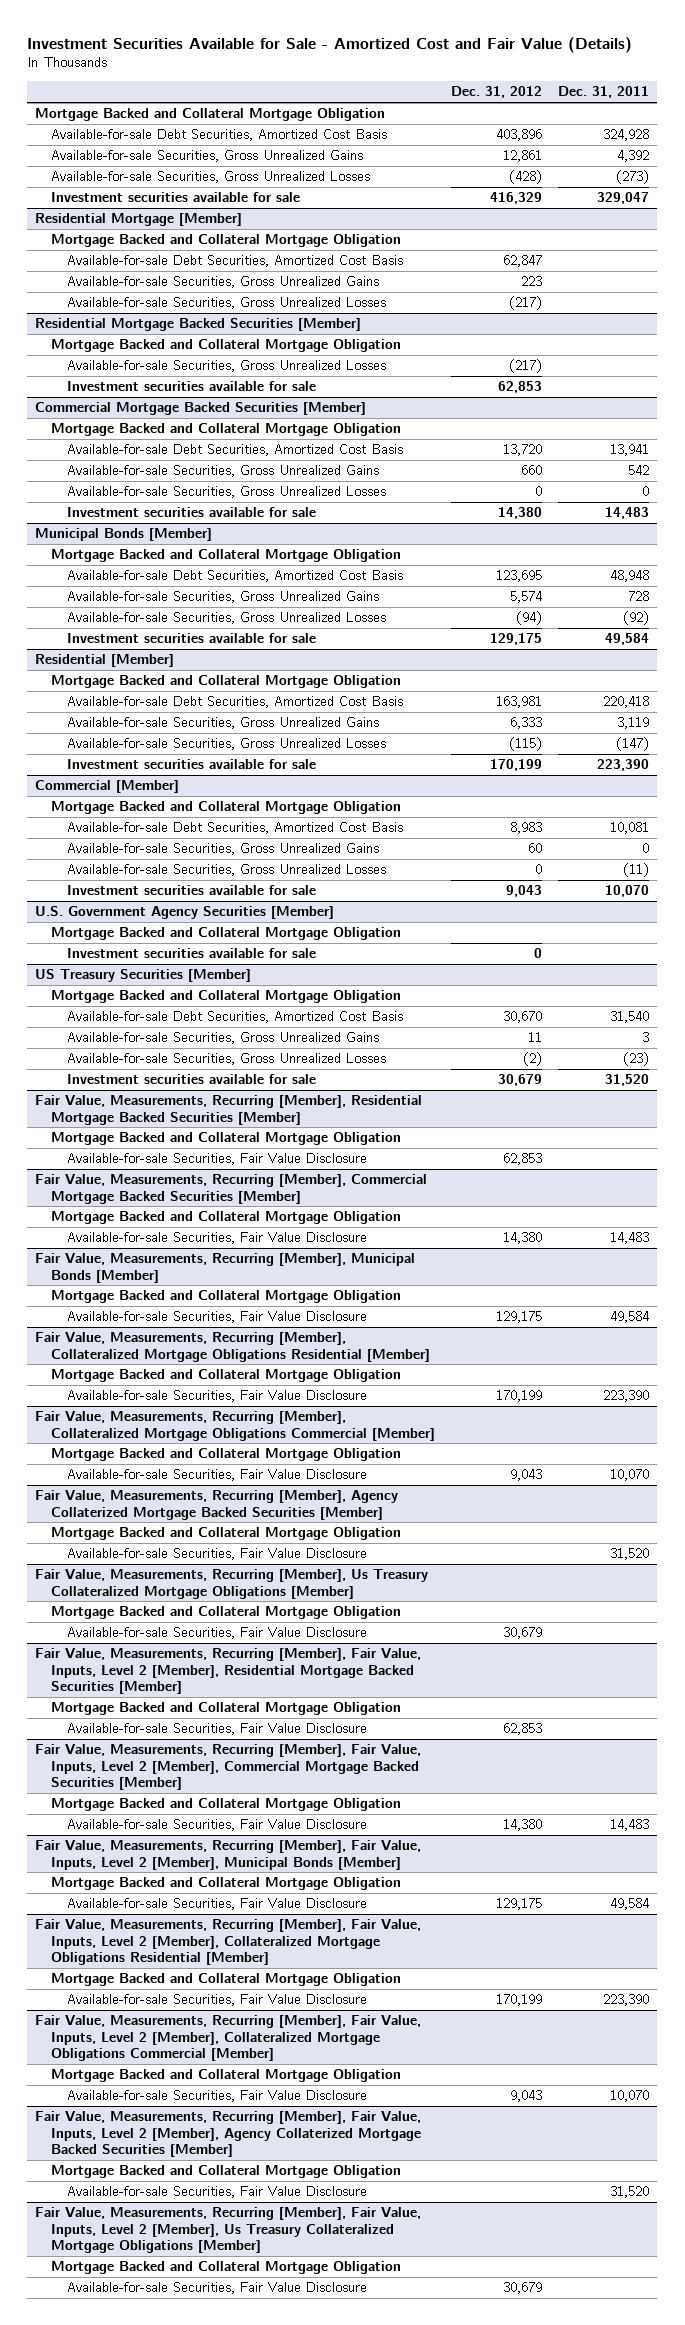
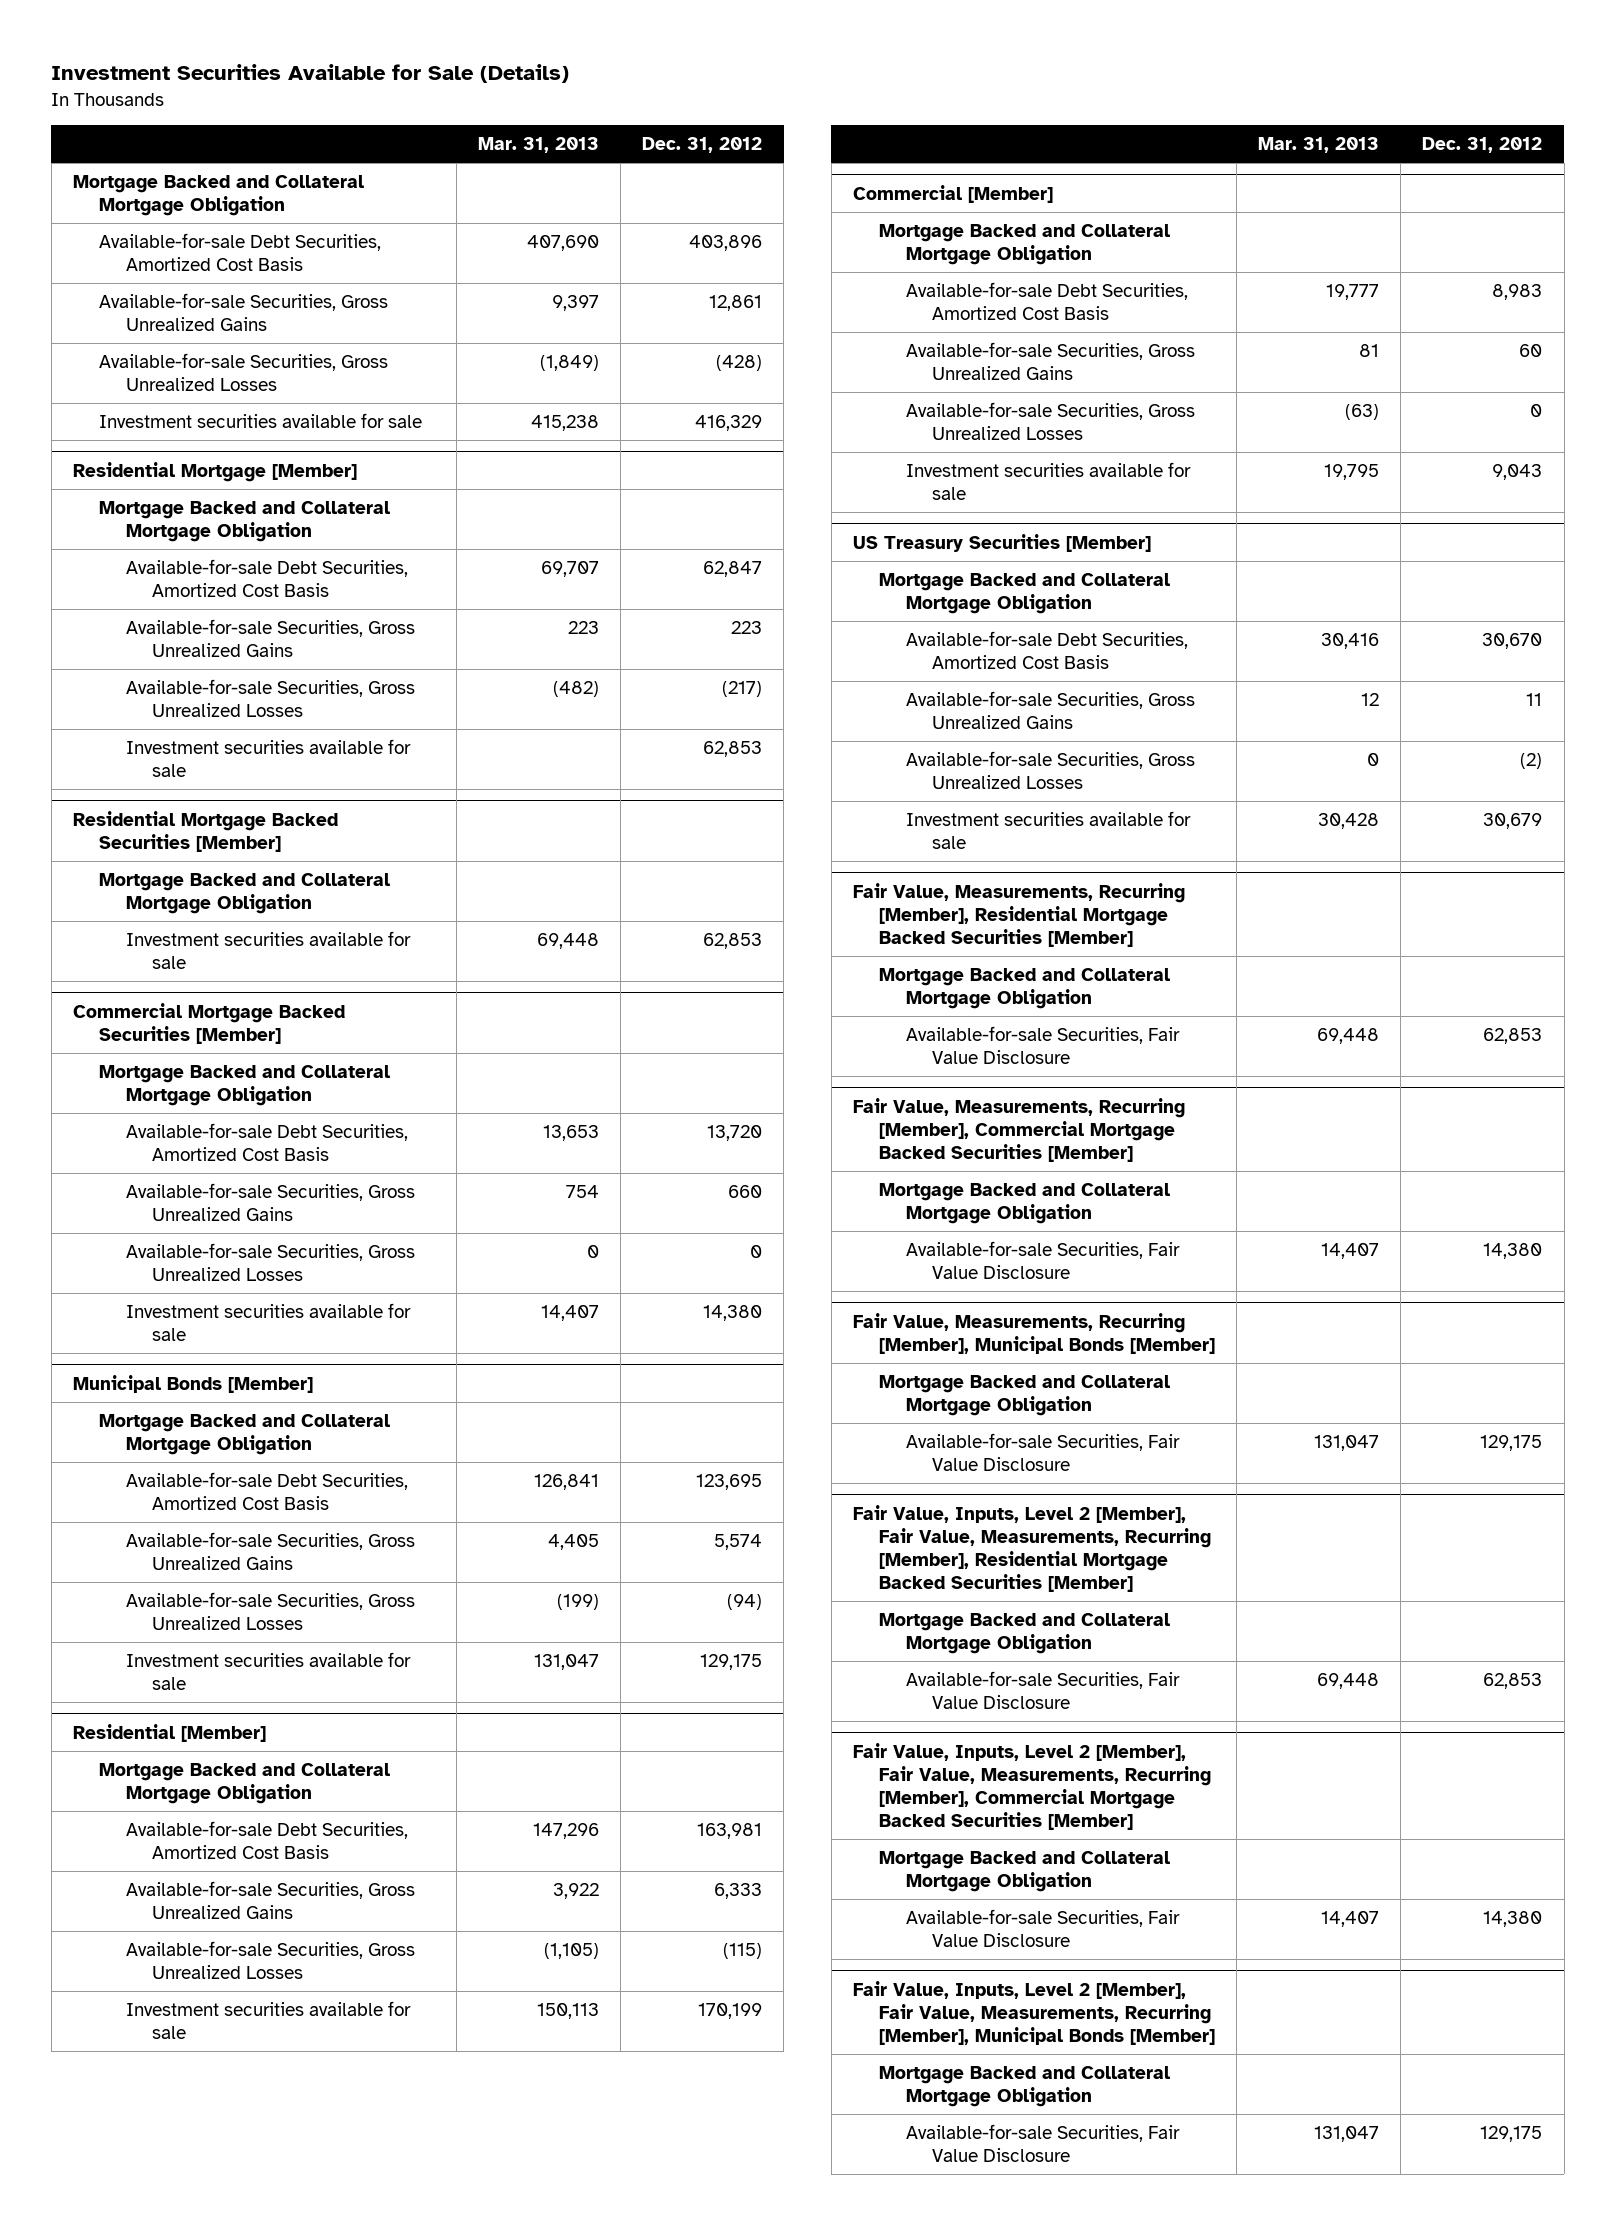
[27,36,633,53] Investment Securities Available for Sale - Amortized Cost and Fair Value (Details) -> [51,64,570,84] Investment Securities Available for Sale (Details)
[558,86,650,99] Dec. 31, 2011 -> none
none -> [478,136,600,153] Mar. 31, 2013
none -> [125,739,411,778] Investment securities available for sale
[66,360,386,373] Available-for-sale Securities, Gross Unrealized Losses -> none
[35,906,335,920] U.S. Government Agency Securities [Member] -> none
[51,927,402,941] Mortgage Backed and Collateral Mortgage Obligation -> none
[66,948,316,959] Investment securities available for sale -> none
[35,1332,431,1362] Fair Value, Measurements, Recurring [Member], Collateralized Mortgage Obligations Residential [Member] -> none
[51,1369,402,1383] Mortgage Backed and Collateral Mortgage Obligation -> none
[66,1390,367,1403] Available-for-sale Securities, Fair Value Disclosure -> none
[35,1411,436,1441] Fair Value, Measurements, Recurring [Member], Collateralized Mortgage Obligations Commercial [Member] -> none
[51,1448,402,1462] Mortgage Backed and Collateral Mortgage Obligation -> none
[66,1469,367,1482] Available-for-sale Securities, Fair Value Disclosure -> none
[35,1490,399,1520] Fair Value, Measurements, Recurring [Member], Agency Collaterized Mortgage Backed Securities [Member] -> none
[51,1527,402,1541] Mortgage Backed and Collateral Mortgage Obligation -> none
[66,1548,367,1561] Available-for-sale Securities, Fair Value Disclosure -> none
[35,1569,429,1599] Fair Value, Measurements, Recurring [Member], Us Treasury Collateralized Mortgage Obligations [Member] -> none
[51,1606,402,1620] Mortgage Backed and Collateral Mortgage Obligation -> none
[66,1627,367,1640] Available-for-sale Securities, Fair Value Disclosure -> none
[35,1648,422,1695] Fair Value, Measurements, Recurring [Member], Fair Value, Inputs, Level 2 [Member], Residential Mortgage Backed Securities [Member] -> [852,1504,1212,1592] Fair Value, Inputs, Level 2 [Member], Fair Value, Measurements, Recurring [Member], Residential Mortgage Backed Securities [Member]
[35,1744,422,1791] Fair Value, Measurements, Recurring [Member], Fair Value, Inputs, Level 2 [Member], Commercial Mortgage Backed Securities [Member] -> [852,1742,1212,1830] Fair Value, Inputs, Level 2 [Member], Fair Value, Measurements, Recurring [Member], Commercial Mortgage Backed Securities [Member]
[35,1840,422,1870] Fair Value, Measurements, Recurring [Member], Fair Value, Inputs, Level 2 [Member], Municipal Bonds [Member] -> [852,1980,1216,2045] Fair Value, Inputs, Level 2 [Member], Fair Value, Measurements, Recurring [Member], Municipal Bonds [Member]
[35,1919,422,1966] Fair Value, Measurements, Recurring [Member], Fair Value, Inputs, Level 2 [Member], Collateralized Mortgage Obligations Residential [Member] -> none
[51,1973,402,1987] Mortgage Backed and Collateral Mortgage Obligation -> none
[66,1994,367,2007] Available-for-sale Securities, Fair Value Disclosure -> none
[35,2015,422,2062] Fair Value, Measurements, Recurring [Member], Fair Value, Inputs, Level 2 [Member], Collateralized Mortgage Obligations Commercial [Member] -> none
[51,2069,402,2083] Mortgage Backed and Collateral Mortgage Obligation -> none
[66,2090,367,2103] Available-for-sale Securities, Fair Value Disclosure -> none
[35,2111,422,2158] Fair Value, Measurements, Recurring [Member], Fair Value, Inputs, Level 2 [Member], Agency Collaterized Mortgage Backed Securities [Member] -> none
[51,2165,402,2179] Mortgage Backed and Collateral Mortgage Obligation -> none
[66,2186,367,2199] Available-for-sale Securities, Fair Value Disclosure -> none
[35,2207,422,2254] Fair Value, Measurements, Recurring [Member], Fair Value, Inputs, Level 2 [Member], Us Treasury Collateralized Mortgage Obligations [Member] -> none
[51,2261,402,2275] Mortgage Backed and Collateral Mortgage Obligation -> none
[66,2282,367,2295] Available-for-sale Securities, Fair Value Disclosure -> none

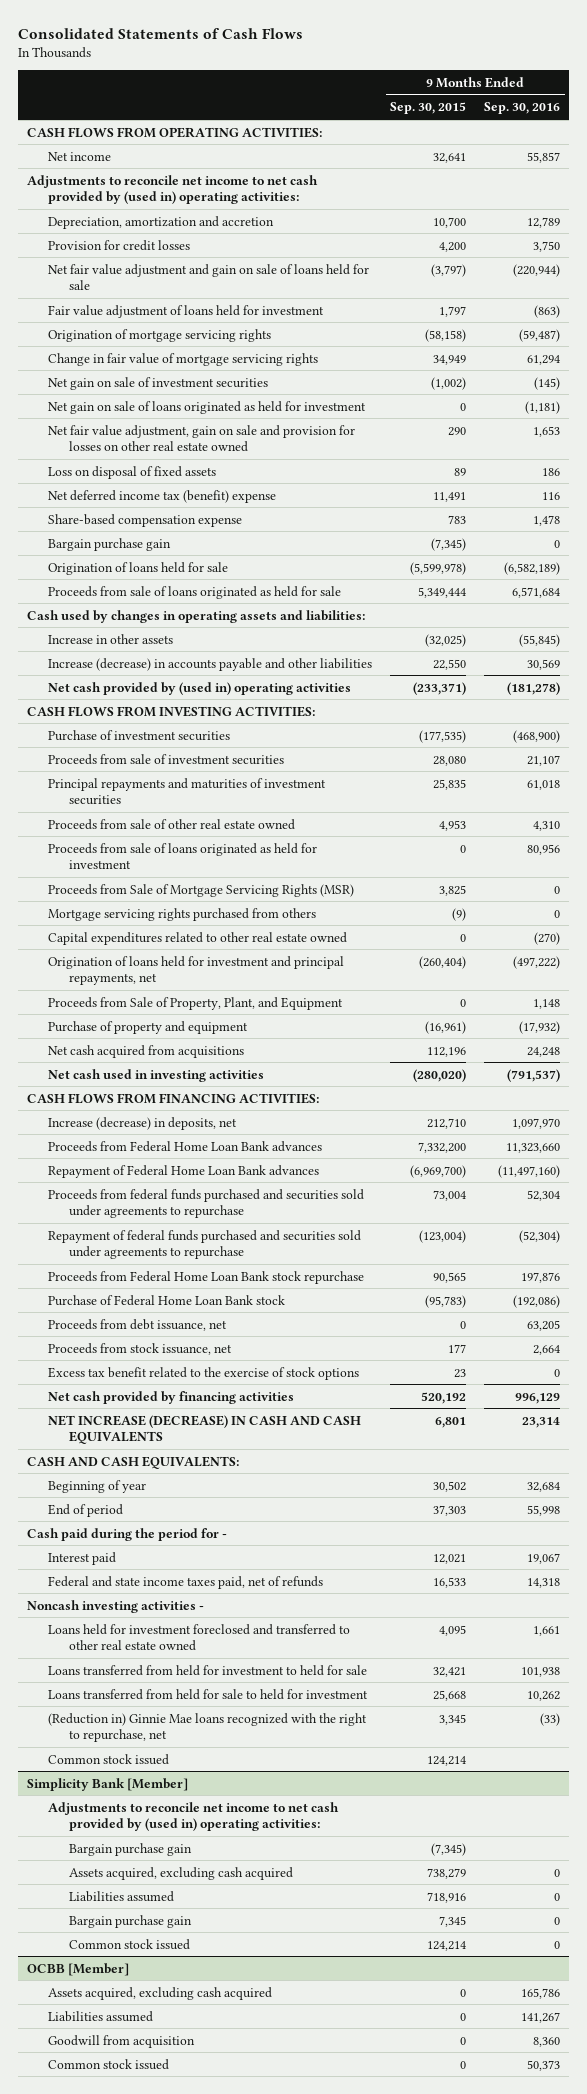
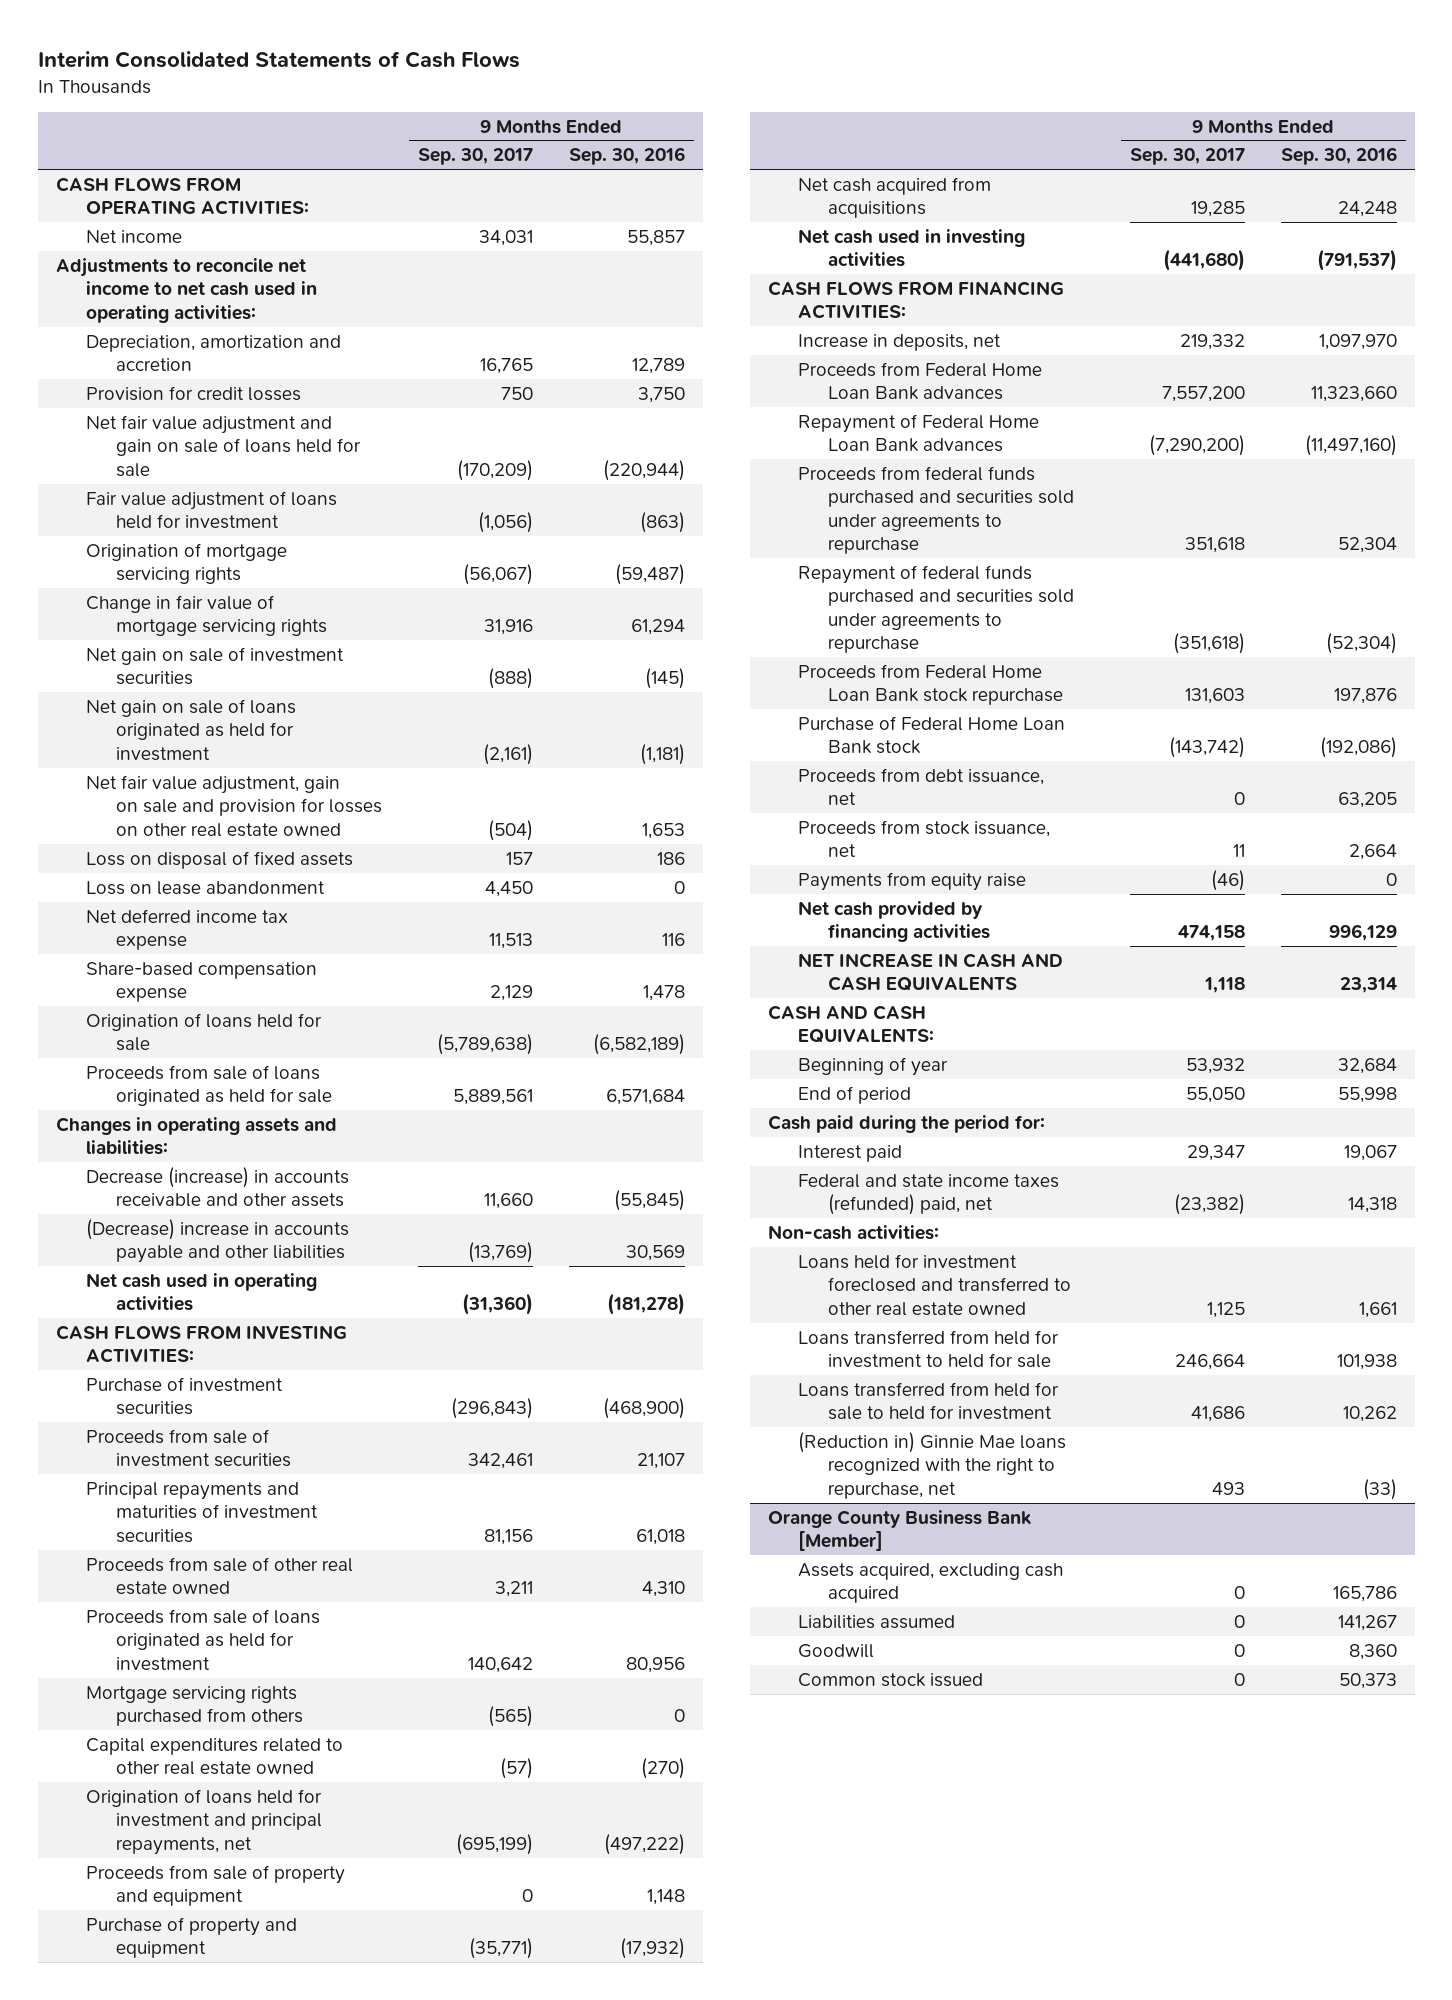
[18,27,304,39] Consolidated Statements of Cash Flows -> [37,51,520,69] Interim Consolidated Statements of Cash Flows
[390,102,467,115] Sep. 30, 2015 -> none
none -> [417,148,533,166] Sep. 30, 2017
[27,174,319,204] Adjustments to reconcile net income to net cash provided by (used in) operating activities: -> [55,257,317,323] Adjustments to reconcile net income to net cash used in operating activities:
none -> [85,880,325,895] Loss on lease abandonment
[48,489,277,503] Net deferred income tax (benefit) expense -> [85,908,288,951] Net deferred income tax expense
[48,537,172,551] Bargain purchase gain -> none
[27,609,366,623] Cash used by changes in operating assets and liabilities: -> [55,1116,337,1156] Changes in operating assets and liabilities:
[48,633,174,644] Increase in other assets -> [85,1166,349,1208] Decrease (increase) in accounts receivable and other assets
[48,657,373,671] Increase (decrease) in accounts payable and other liabilities -> [85,1218,349,1264] (Decrease) increase in accounts payable and other liabilities
[48,681,352,695] Net cash provided by (used in) operating activities -> [85,1272,317,1312] Net cash used in operating activities
[48,883,355,897] Proceeds from Sale of Mortgage Servicing Rights (MSR) -> none
[48,996,344,1010] Proceeds from Sale of Property, Plant, and Equipment -> [85,1864,345,1907] Proceeds from sale of property and equipment
[48,1116,238,1130] Increase (decrease) in deposits, net -> [797,333,1001,351] Increase in deposits, net
[48,1366,360,1380] Excess tax benefit related to the exercise of stock options -> none
none -> [797,871,1026,891] Payments from equity raise
[48,1414,362,1444] NET INCREASE (DECREASE) IN CASH AND CASH EQUIVALENTS -> [797,952,1063,992] NET INCREASE IN CASH AND CASH EQUIVALENTS
[27,1527,228,1541] Cash paid during the period for - -> [767,1114,1045,1133] Cash paid during the period for:
[48,1575,324,1589] Federal and state income taxes paid, net of refunds -> [797,1173,1059,1216] Federal and state income taxes (refunded) paid, net
[27,1599,205,1613] Noncash investing activities - -> [767,1224,939,1240] Non-cash activities:
[48,1753,170,1765] Common stock issued -> none
[27,1777,189,1791] Simplicity Bank [Member] -> none
[48,1801,340,1831] Adjustments to reconcile net income to net cash provided by (used in) operating activities: -> none
[69,1842,193,1856] Bargain purchase gain -> none
[69,1866,294,1880] Assets acquired, excluding cash acquired -> none
[69,1890,175,1902] Liabilities assumed -> none
[69,1914,193,1928] Bargain purchase gain -> none
[69,1938,191,1950] Common stock issued -> none
[27,1962,130,1976] OCBB [Member] -> [767,1509,1031,1552] Orange County Business Bank [Member]
[48,2034,196,2048] Goodwill from acquisition -> [797,1643,874,1658] Goodwill

